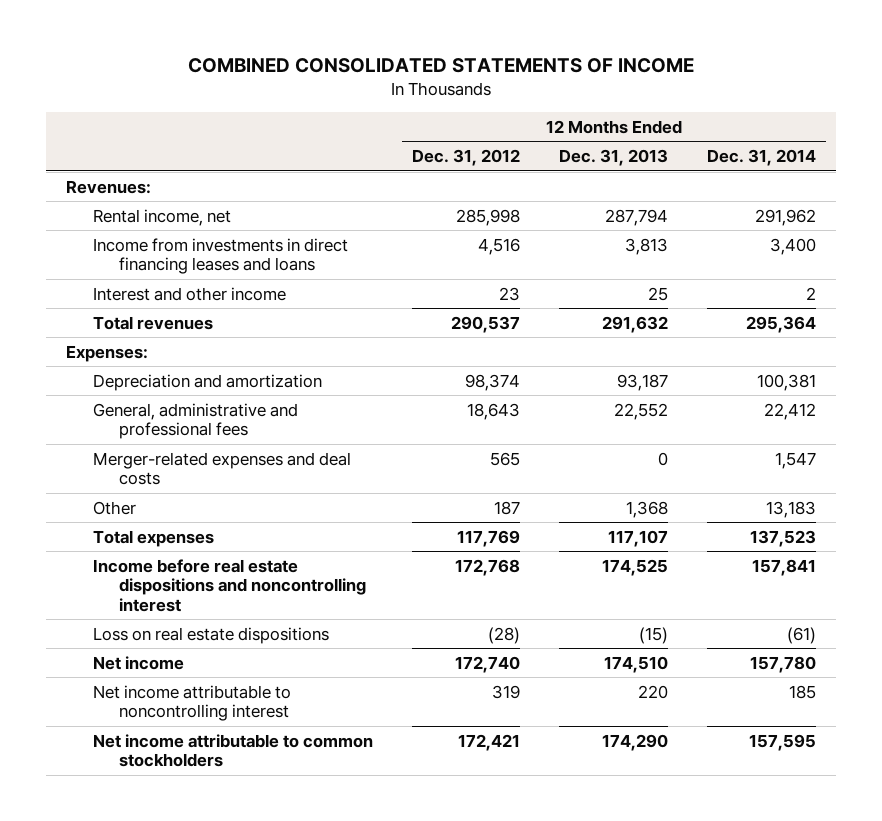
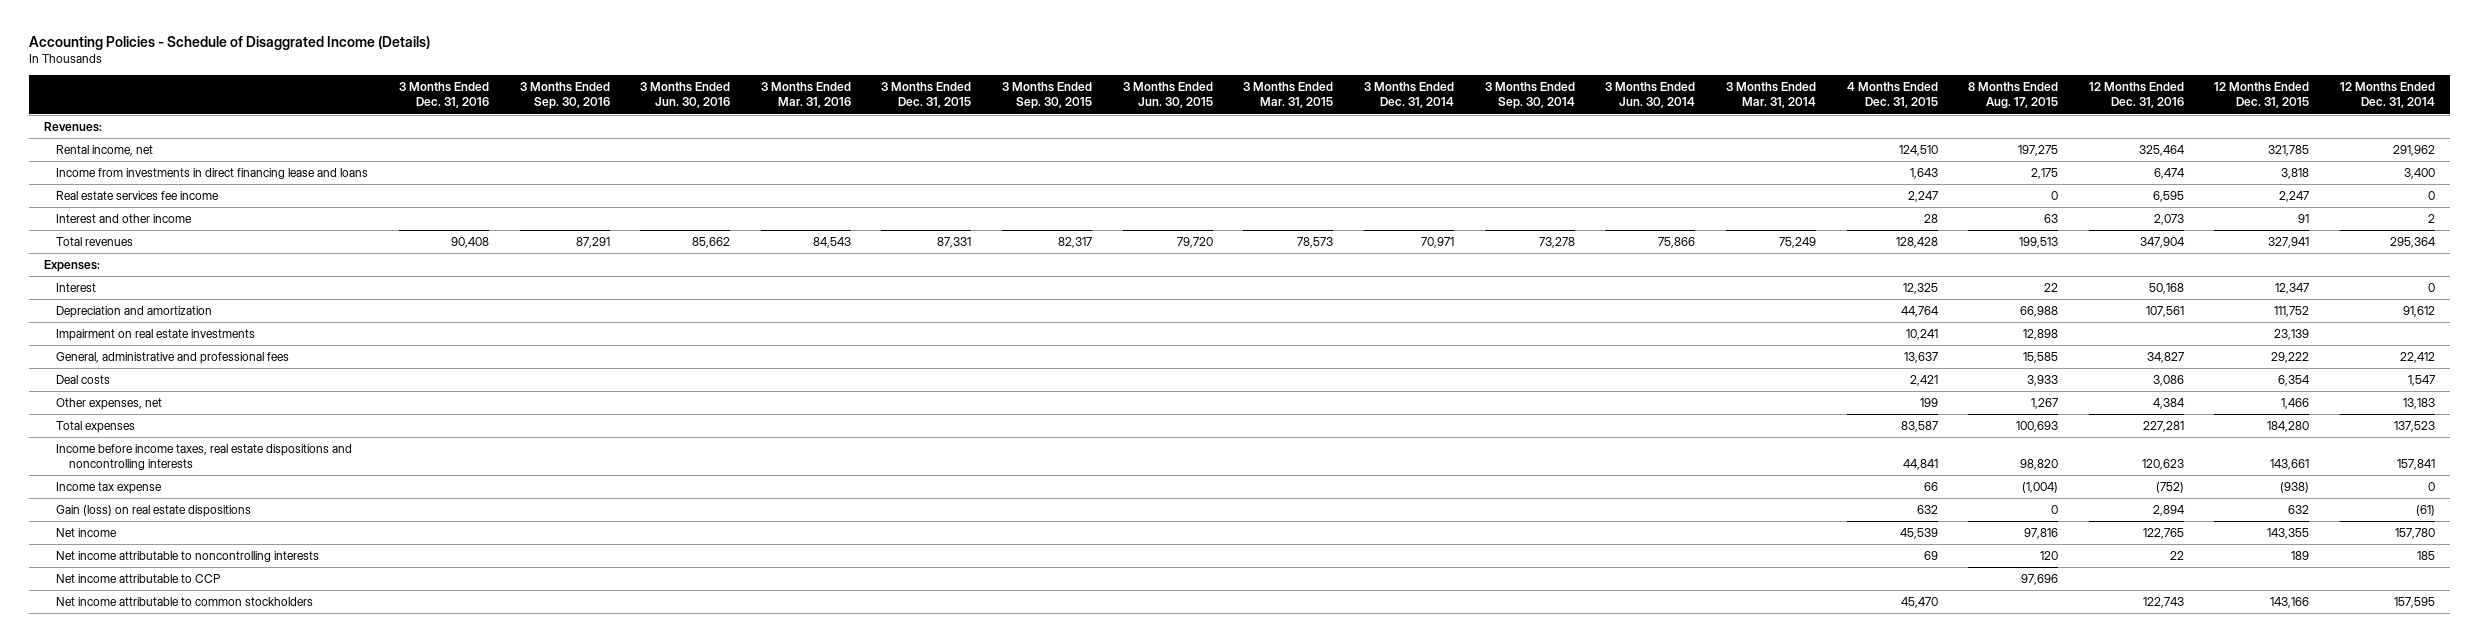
[188,58,695,74] COMBINED CONSOLIDATED STATEMENTS OF INCOME -> [28,36,430,51] Accounting Policies - Schedule of Disaggrated Income (Details)
[411,148,520,166] Dec. 31, 2012 -> none
[559,148,669,166] Dec. 31, 2013 -> none
none -> [398,82,489,109] 3 Months Ended Dec. 31, 2016
none -> [519,82,610,110] 3 Months Ended Sep. 30, 2016
none -> [640,82,731,109] 3 Months Ended Jun. 30, 2016
none -> [760,82,851,109] 3 Months Ended Mar. 31, 2016
none -> [881,82,972,109] 3 Months Ended Dec. 31, 2015
none -> [1002,82,1093,110] 3 Months Ended Sep. 30, 2015
none -> [1122,82,1213,109] 3 Months Ended Jun. 30, 2015
none -> [1243,82,1334,109] 3 Months Ended Mar. 31, 2015
none -> [1363,82,1454,109] 3 Months Ended Dec. 31, 2014
none -> [1484,82,1575,110] 3 Months Ended Sep. 30, 2014
none -> [1605,82,1696,109] 3 Months Ended Jun. 30, 2014
none -> [1725,82,1816,109] 3 Months Ended Mar. 31, 2014
none -> [1846,82,1938,109] 4 Months Ended Dec. 31, 2015
none -> [1968,82,2059,110] 8 Months Ended Aug. 17, 2015
none -> [2088,82,2184,109] 12 Months Ended Dec. 31, 2016
none -> [2214,82,2310,109] 12 Months Ended Dec. 31, 2015
[92,237,348,275] Income from investments in direct financing leases and loans -> [56,168,369,180] Income from investments in direct financing lease and loans
none -> [56,191,220,201] Real estate services fee income
none -> [56,283,97,293] Interest
[757,373,817,391] 100,381 -> [2403,306,2436,318] 91,612
none -> [56,329,256,342] Impairment on real estate investments
[92,451,351,486] Merger-related expenses and deal costs -> [56,375,111,385] Deal costs
[92,500,136,515] Other -> [56,398,163,411] Other expenses, net
[92,558,367,612] Income before real estate dispositions and noncontrolling interest -> [56,444,353,471] Income before income taxes, real estate dispositions and noncontrolling interests
none -> [56,482,163,495] Income tax expense
[92,626,329,644] Loss on real estate dispositions -> [56,505,252,518] Gain (loss) on real estate dispositions
[92,684,291,722] Net income attributable to noncontrolling interest -> [56,551,320,563] Net income attributable to noncontrolling interests
none -> [56,574,221,584] Net income attributable to CCP

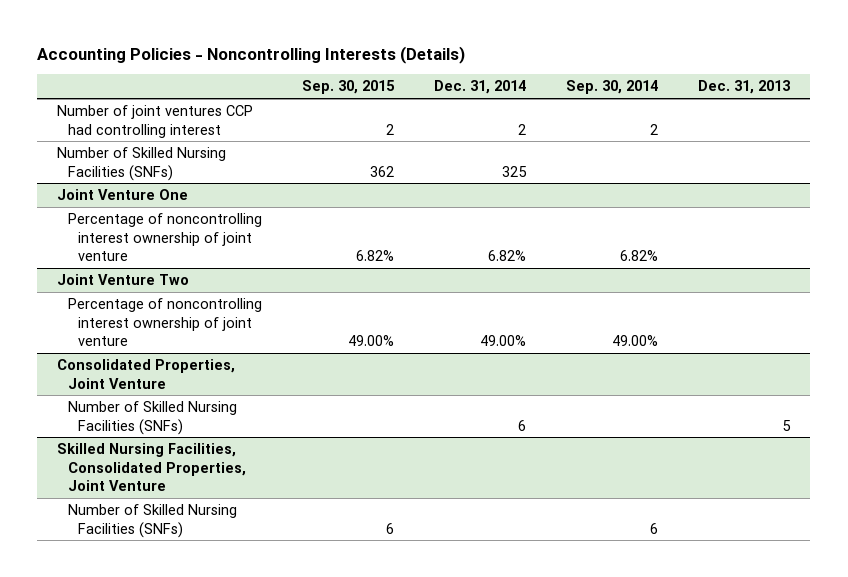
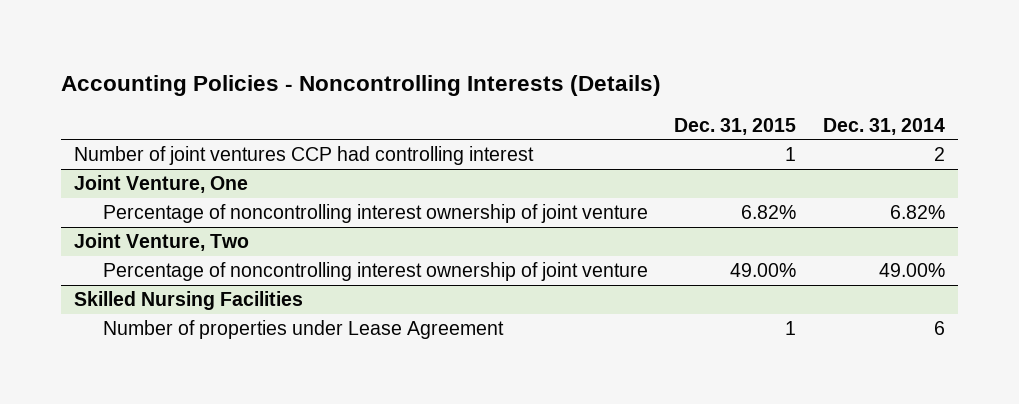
[301,80,395,95] Sep. 30, 2015 -> none
[566,80,659,95] Sep. 30, 2014 -> none
[698,80,791,95] Dec. 31, 2013 -> none
none -> [674,117,797,135] Dec. 31, 2015
[57,147,227,181] Number of Skilled Nursing Facilities (SNFs) -> none
[57,189,189,201] Joint Venture One -> [73,175,248,194] Joint Venture, One
[57,274,190,286] Joint Venture Two -> [73,233,249,252] Joint Venture, Two
[57,359,236,389] Consolidated Properties, Joint Venture -> none
[67,401,237,435] Number of Skilled Nursing Facilities (SNFs) -> none
[57,443,246,492] Skilled Nursing Facilities, Consolidated Properties, Joint Venture -> none
[67,504,237,538] Number of Skilled Nursing Facilities (SNFs) -> none
none -> [73,291,303,311] Skilled Nursing Facilities
none -> [102,320,504,340] Number of properties under Lease Agreement

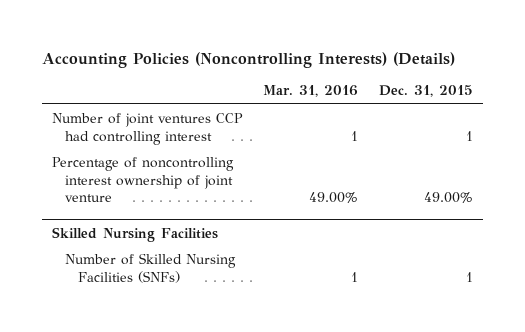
[60,75,661,97] Accounting Policies - Noncontrolling Interests (Details) -> [42,51,456,68] Accounting Policies (Noncontrolling Interests) (Details)
[822,117,945,135] Dec. 31, 2014 -> none
none -> [263,85,359,98] Mar. 31, 2016
[73,175,248,194] Joint Venture, One -> none
[102,204,648,224] Percentage of noncontrolling interest ownership of joint venture -> none
[73,233,249,252] Joint Venture, Two -> none
[102,320,504,340] Number of properties under Lease Agreement -> [64,252,236,283] Number of Skilled Nursing Facilities (SNFs)

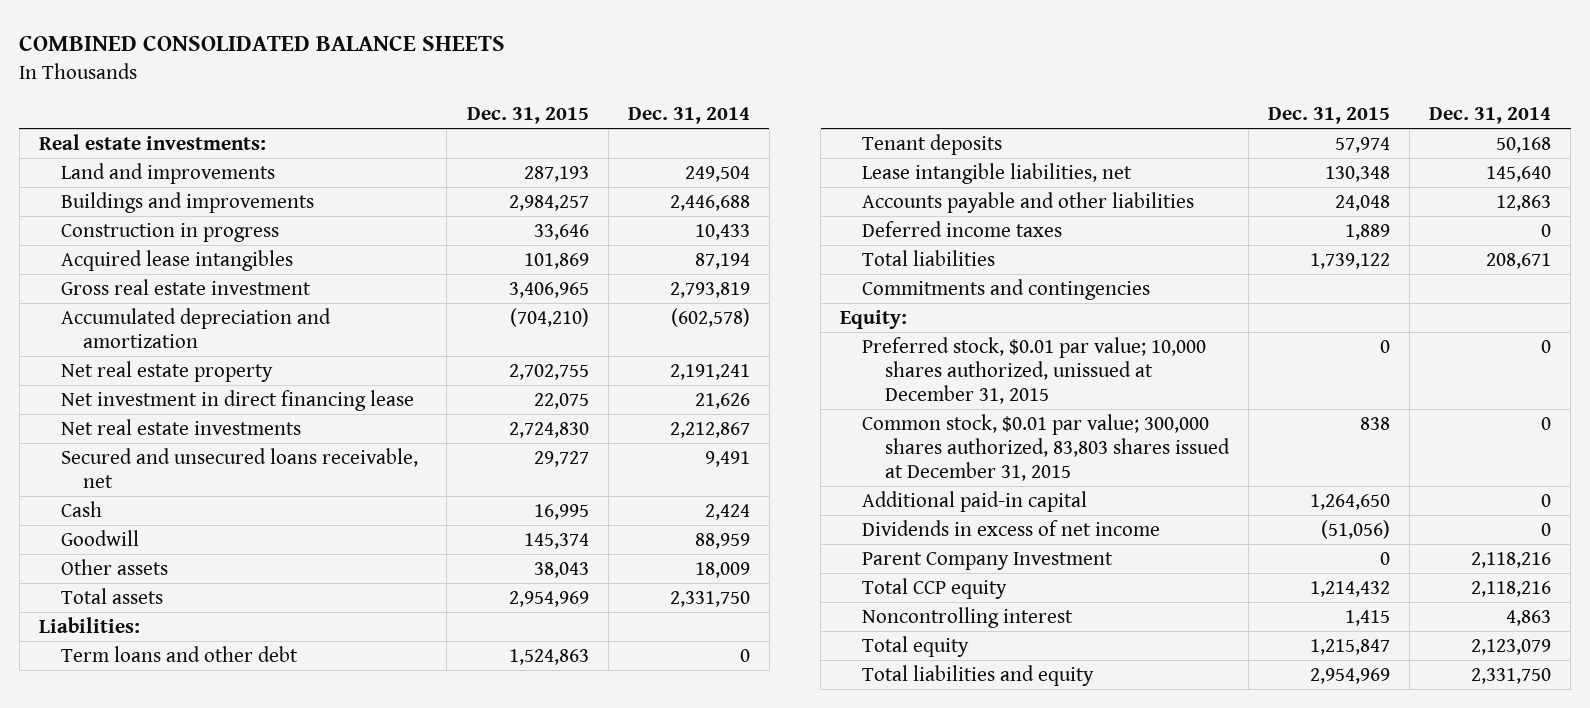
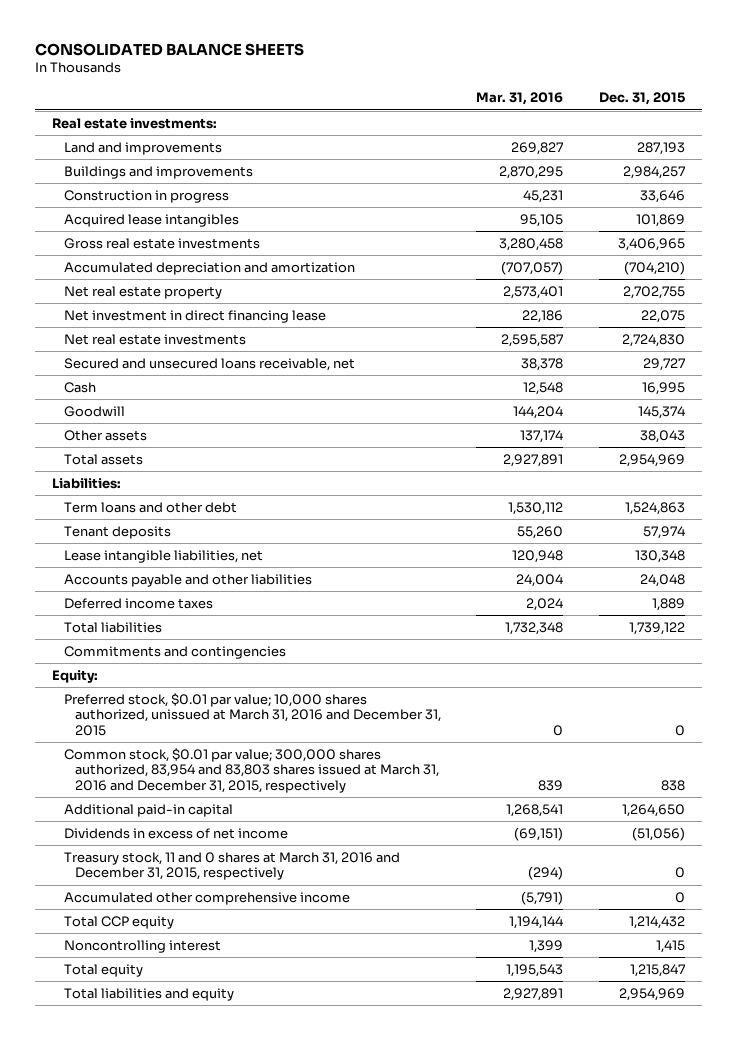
[19,35,506,51] COMBINED CONSOLIDATED BALANCE SHEETS -> [34,42,304,56] CONSOLIDATED BALANCE SHEETS
[627,107,750,125] Dec. 31, 2014 -> none
none -> [476,92,564,106] Mar. 31, 2016
[61,278,312,295] Gross real estate investment -> [63,237,260,249] Gross real estate investments
[862,336,1207,404] Preferred stock, $0.01 par value; 10,000 shares authorized, unissued at December 31, 2015 -> [63,692,441,736] Preferred stock, $0.01 par value; 10,000 shares authorized, unissued at March 31, 2016 and December 31, 2015
[862,413,1230,481] Common stock, $0.01 par value; 300,000 shares authorized, 83,803 shares issued at December 31, 2015 -> [63,747,439,793] Common stock, $0.01 par value; 300,000 shares authorized, 83,954 and 83,803 shares issued at March 31, 2016 and December 31, 2015, respectively
[862,551,1114,570] Parent Company Investment -> none
none -> [63,851,400,881] Treasury stock, 11 and 0 shares at March 31, 2016 and December 31, 2015, respectively
none -> [63,891,350,905] Accumulated other comprehensive income

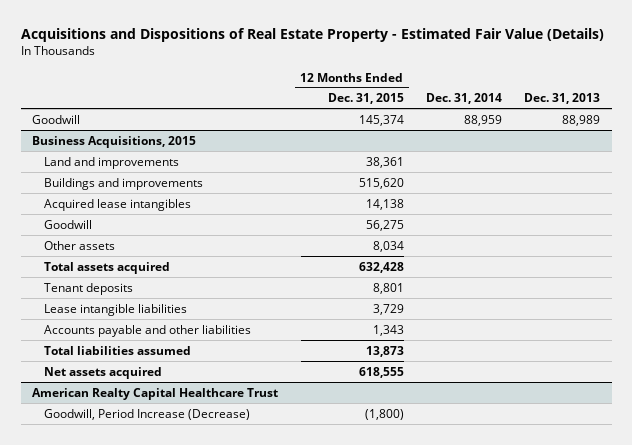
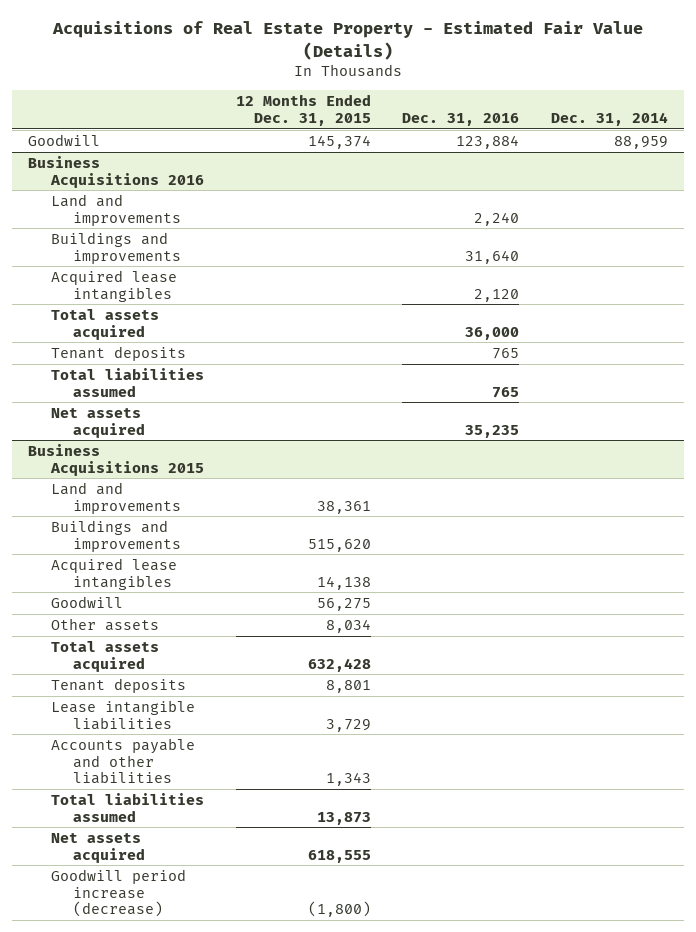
[20,28,604,43] Acquisitions and Dispositions of Real Estate Property - Estimated Fair Value (Details) -> [52,21,644,60] Acquisitions of Real Estate Property - Estimated Fair Value (Details)
[524,93,601,105] Dec. 31, 2013 -> none
none -> [402,112,520,126] Dec. 31, 2016
none -> [27,155,204,188] Business Acquisitions 2016
none -> [50,193,182,226] Land and improvements
none -> [50,231,182,264] Buildings and improvements
none -> [50,269,177,302] Acquired lease intangibles
none -> [50,308,159,340] Total assets acquired
none -> [50,345,186,361] Tenant deposits
none -> [50,367,204,397] Total liabilities assumed
none -> [50,407,146,438] Net assets acquired
[32,135,197,148] Business Acquisitions, 2015 -> [27,443,204,476] Business Acquisitions 2015
[32,387,279,400] American Realty Capital Healthcare Trust -> none
[44,408,251,420] Goodwill, Period Increase (Decrease) -> [50,868,186,918] Goodwill period increase (decrease)

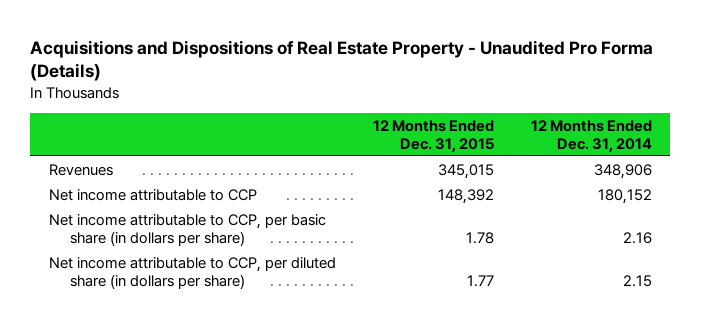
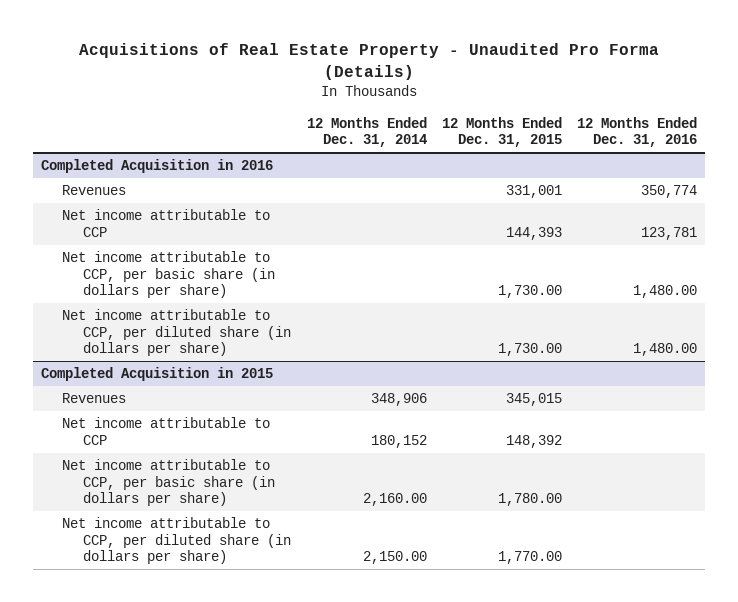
[30,39,654,82] Acquisitions and Dispositions of Real Estate Property - Unaudited Pro Forma (Details) -> [78,43,659,81] Acquisitions of Real Estate Property - Unaudited Pro Forma (Details)
none -> [577,116,698,148] 12 Months Ended Dec. 31, 2016
none -> [40,159,273,174] Completed Acquisition in 2016
none -> [62,185,127,196] Revenues
none -> [62,209,271,237] Net income attributable to CCP
none -> [62,251,276,299] Net income attributable to CCP, per basic share (in dollars per share)
none -> [62,309,292,357] Net income attributable to CCP, per diluted share (in dollars per share)
none -> [40,367,273,382] Completed Acquisition in 2015
[465,231,494,244] 1.78 -> [497,493,562,507] 1,780.00
[622,231,652,244] 2.16 -> [362,493,427,507] 2,160.00
[466,274,494,287] 1.77 -> [497,551,562,565] 1,770.00
[622,274,652,287] 2.15 -> [362,551,427,565] 2,150.00

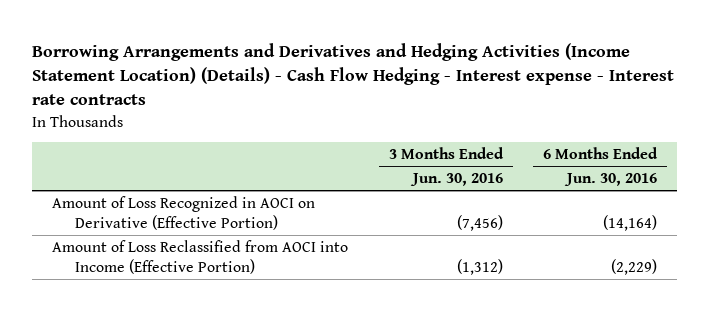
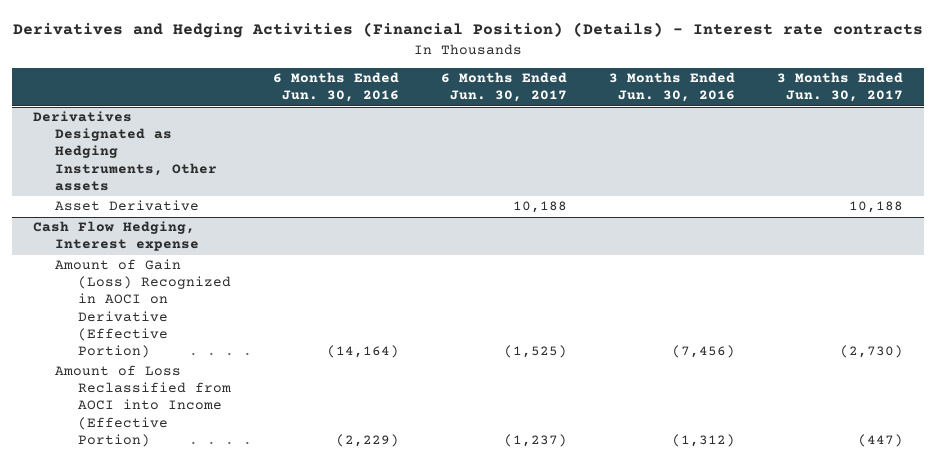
[32,42,675,106] Borrowing Arrangements and Derivatives and Hedging Activities (Income Statement Location) (Details) - Cash Flow Hedging - Interest expense - Interest rate contracts -> [13,22,924,39] Derivatives and Hedging Activities (Financial Position) (Details) - Interest rate contracts
none -> [440,72,567,103] 6 Months Ended Jun. 30, 2017
none -> [777,72,904,103] 3 Months Ended Jun. 30, 2017
none -> [33,111,218,191] Derivatives Designated as Hedging Instruments, Other assets
none -> [55,200,200,212] Asset Derivative
none -> [33,221,200,252] Cash Flow Hedging, Interest expense
[52,195,316,230] Amount of Loss Recognized in AOCI on Derivative (Effective Portion) -> [55,259,231,358] Amount of Gain (Loss) Recognized in AOCI on Derivative (Effective Portion)

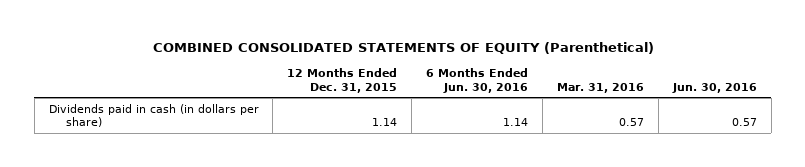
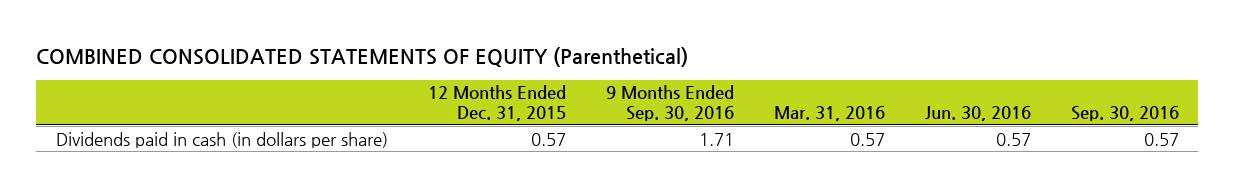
[426,68,529,94] 6 Months Ended Jun. 30, 2016 -> none
none -> [605,85,734,122] 9 Months Ended Sep. 30, 2016
none -> [1070,106,1179,122] Sep. 30, 2016
[372,118,398,127] 1.14 -> [530,132,566,146] 0.57

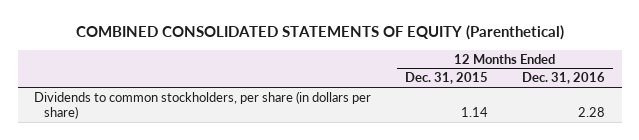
[605,85,734,122] 9 Months Ended Sep. 30, 2016 -> none
[773,106,885,122] Mar. 31, 2016 -> none
[924,106,1031,122] Jun. 30, 2016 -> none
[1070,106,1179,122] Sep. 30, 2016 -> none
none -> [521,72,605,85] Dec. 31, 2016
[56,131,389,148] Dividends paid in cash (in dollars per share) -> [34,90,372,119] Dividends to common stockholders, per share (in dollars per share)
[530,132,566,146] 0.57 -> [461,106,489,117] 1.14

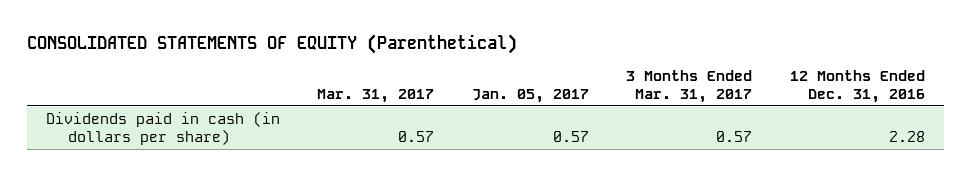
[75,25,564,41] COMBINED CONSOLIDATED STATEMENTS OF EQUITY (Parenthetical) -> [26,34,517,55] CONSOLIDATED STATEMENTS OF EQUITY (Parenthetical)
[405,72,489,85] Dec. 31, 2015 -> none
none -> [317,88,435,103] Mar. 31, 2017
none -> [471,88,589,103] Jan. 05, 2017
none -> [626,70,753,103] 3 Months Ended Mar. 31, 2017
[34,90,372,119] Dividends to common stockholders, per share (in dollars per share) -> [45,112,280,145] Dividends paid in cash (in dollars per share)

